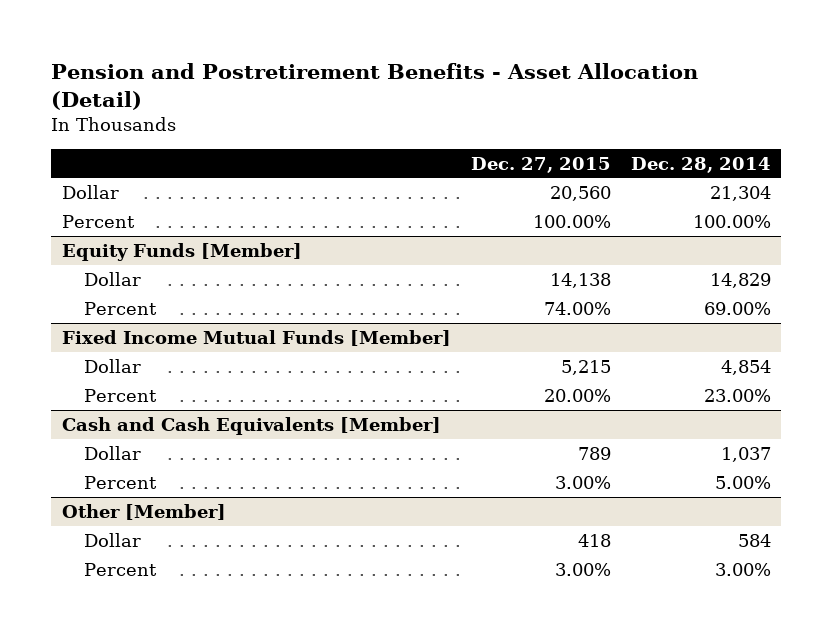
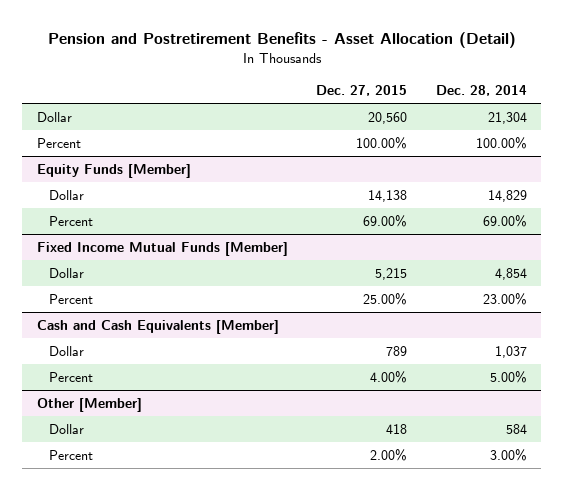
[543,301,611,315] 74.00% -> [363,215,408,228] 69.00%
[543,388,611,402] 20.00% -> [363,293,408,306] 25.00%
[554,475,611,489] 3.00% -> [370,371,408,384] 4.00%
[554,562,611,576] 3.00% -> [370,449,408,462] 2.00%

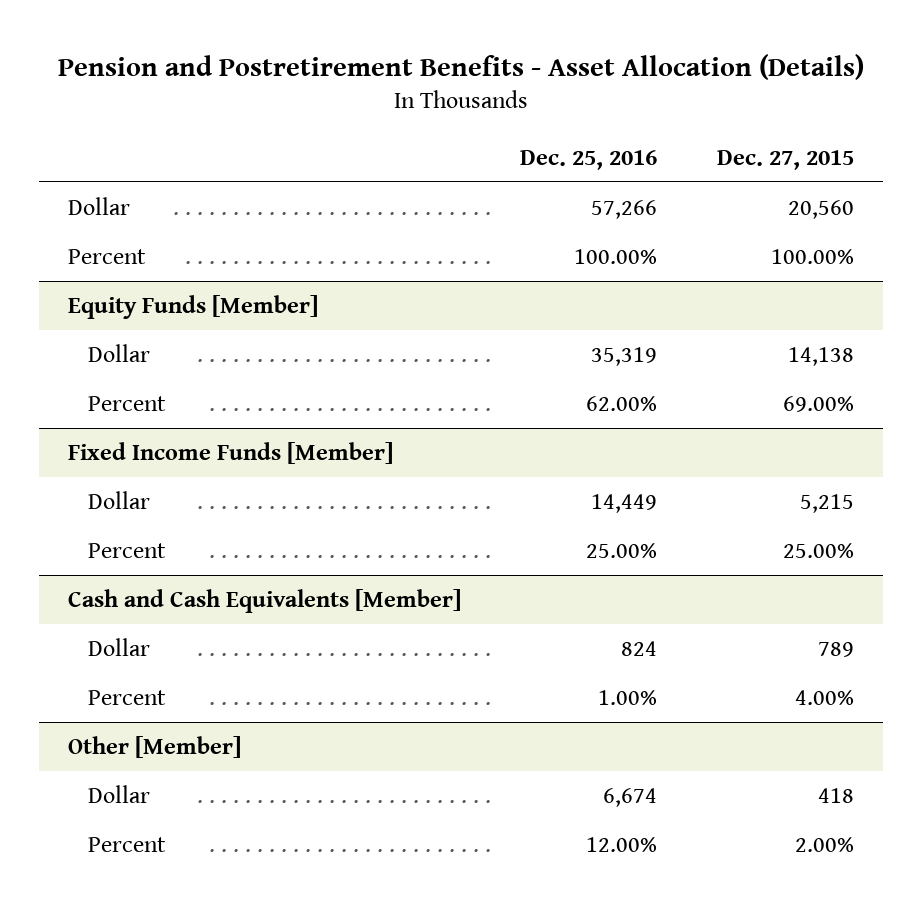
[47,32,516,49] Pension and Postretirement Benefits - Asset Allocation (Detail) -> [57,53,864,80] Pension and Postretirement Benefits - Asset Allocation (Details)
[435,85,527,97] Dec. 28, 2014 -> none
none -> [520,149,658,170] Dec. 25, 2016
[36,242,288,257] Fixed Income Mutual Funds [Member] -> [68,442,394,465] Fixed Income Funds [Member]

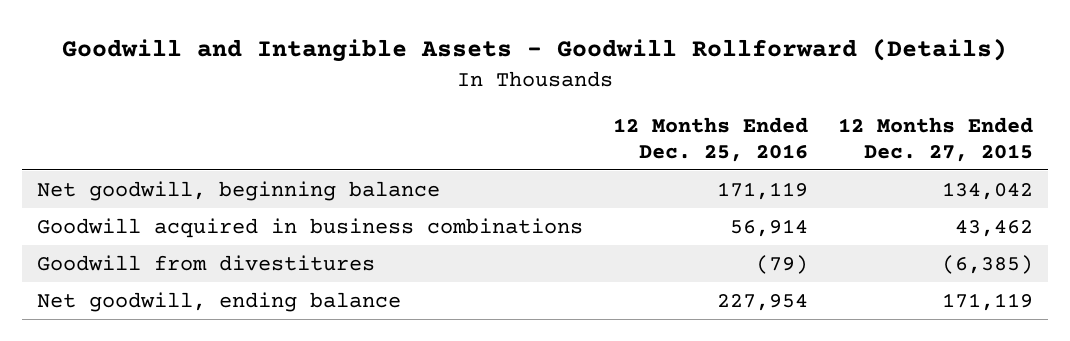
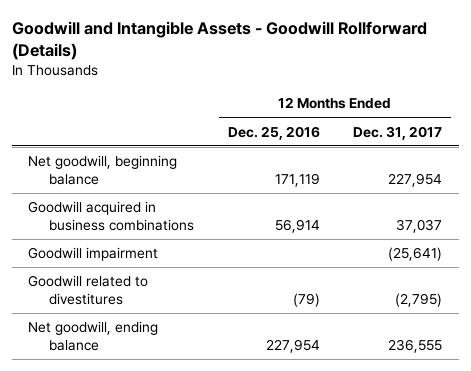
[838,117,1034,162] 12 Months Ended Dec. 27, 2015 -> none
none -> [353,125,443,140] Dec. 31, 2017
none -> [28,247,159,262] Goodwill impairment
[36,254,375,271] Goodwill from divestitures -> [28,275,149,305] Goodwill related to divestitures

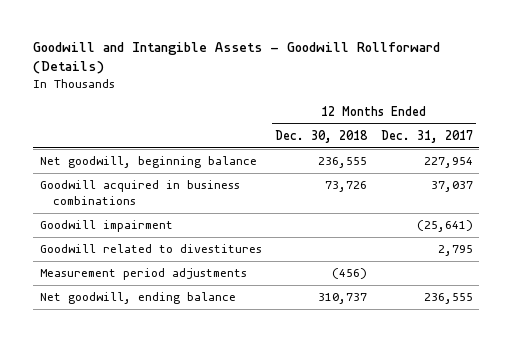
[227,125,320,140] Dec. 25, 2016 -> none
none -> [275,130,369,144] Dec. 30, 2018
[395,292,443,307] (2,795) -> [437,245,473,257] 2,795
none -> [39,268,247,281] Measurement period adjustments

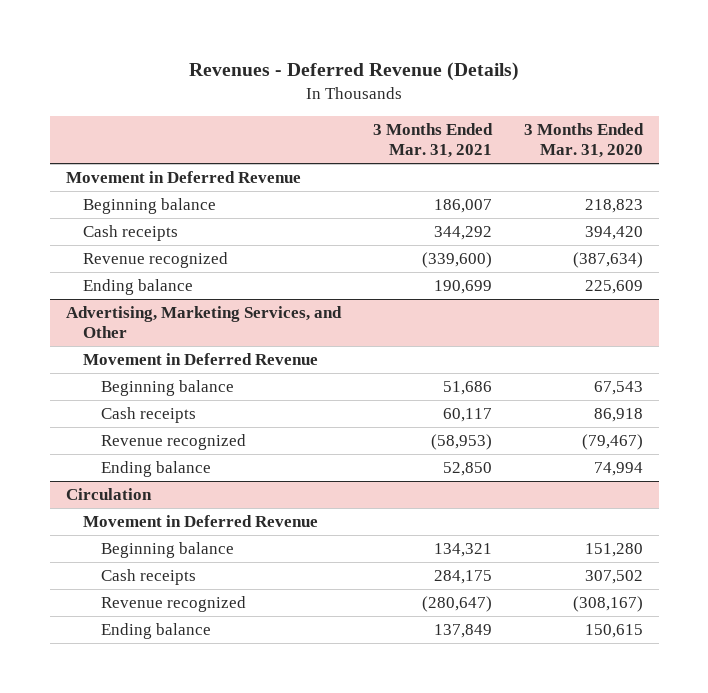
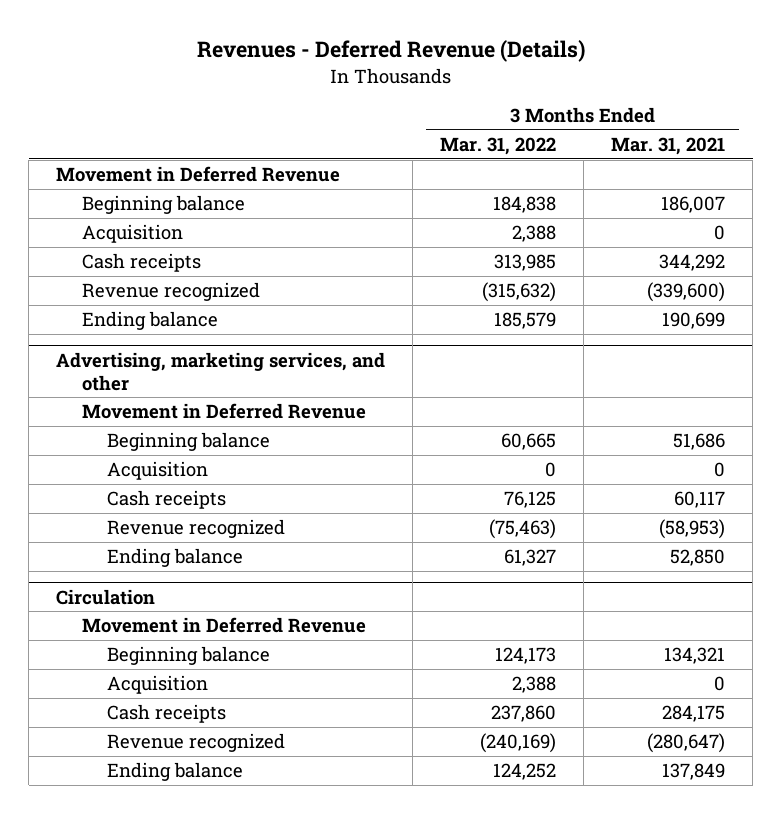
[523,122,644,159] 3 Months Ended Mar. 31, 2020 -> none
none -> [440,137,557,156] Mar. 31, 2022
none -> [81,224,183,244] Acquisition
[65,306,342,339] Advertising, Marketing Services, and Other -> [56,351,386,391] Advertising, marketing services, and other
none -> [107,461,209,481] Acquisition
none -> [107,675,209,695] Acquisition

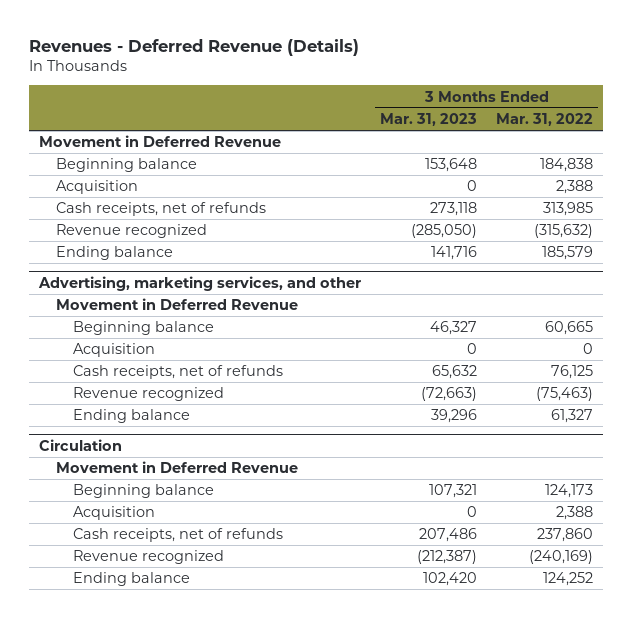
[611,137,726,156] Mar. 31, 2021 -> none
none -> [380,113,478,127] Mar. 31, 2023
[81,253,201,273] Cash receipts -> [56,202,267,217] Cash receipts, net of refunds
[107,490,227,510] Cash receipts -> [73,365,284,380] Cash receipts, net of refunds
[107,704,227,724] Cash receipts -> [73,528,284,543] Cash receipts, net of refunds

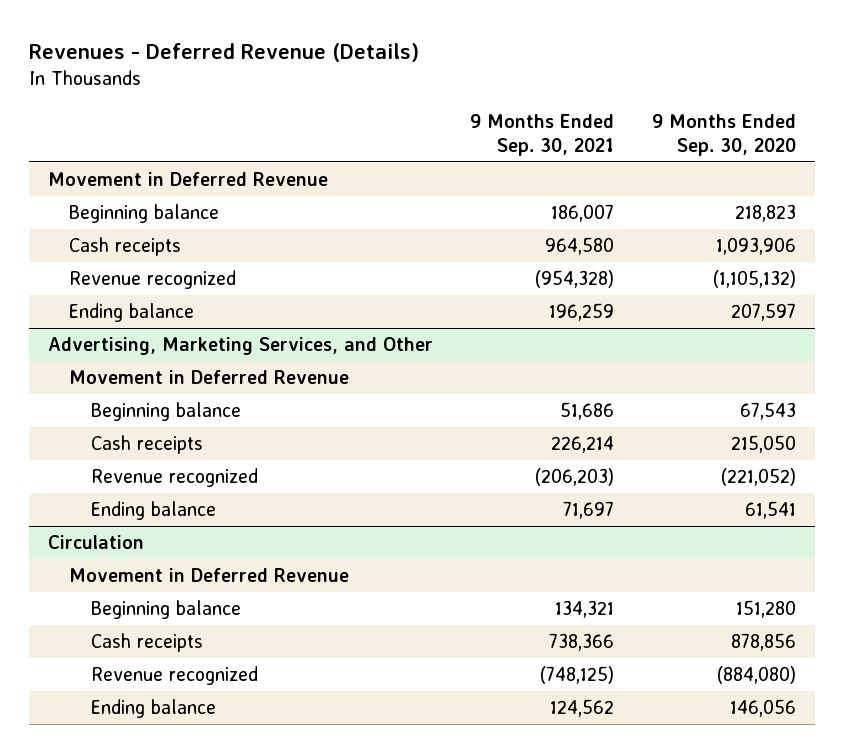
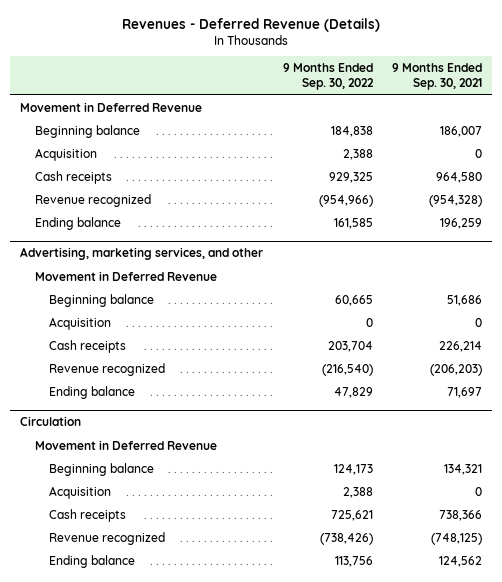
[651,113,796,156] 9 Months Ended Sep. 30, 2020 -> none
none -> [282,63,374,91] 9 Months Ended Sep. 30, 2022
none -> [34,147,97,161] Acquisition
[47,337,433,356] Advertising, Marketing Services, and Other -> [20,247,264,261] Advertising, marketing services, and other
none -> [49,316,112,330] Acquisition
none -> [49,485,112,499] Acquisition

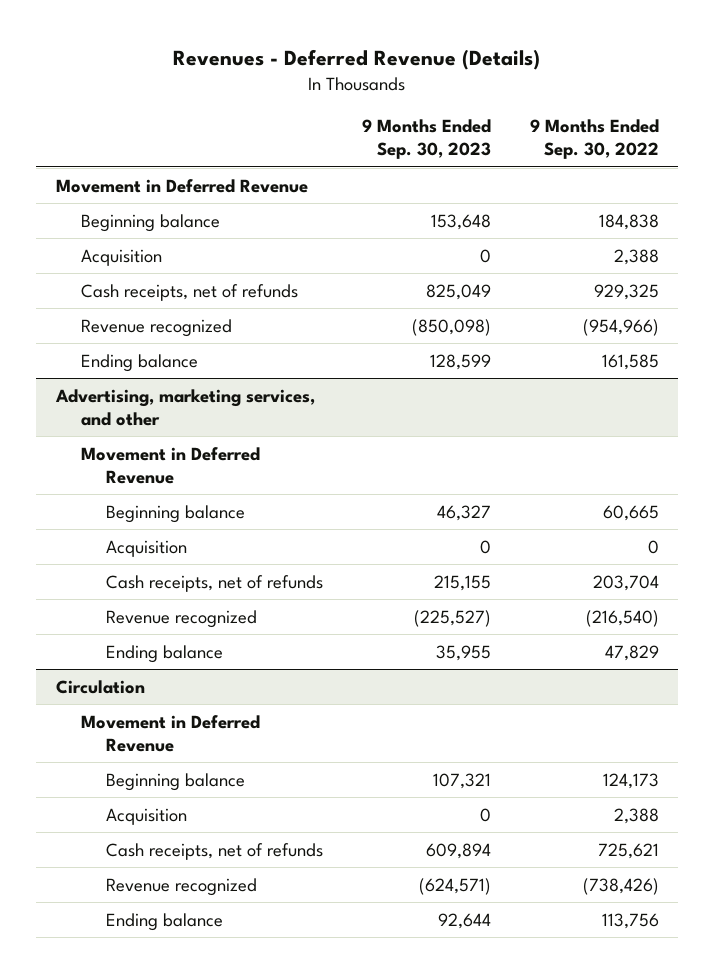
[392,63,483,91] 9 Months Ended Sep. 30, 2021 -> none
none -> [361,119,491,160] 9 Months Ended Sep. 30, 2023
[34,170,112,184] Cash receipts -> [80,283,298,301] Cash receipts, net of refunds
[49,339,127,353] Cash receipts -> [106,574,324,592] Cash receipts, net of refunds
[49,508,127,522] Cash receipts -> [106,842,324,860] Cash receipts, net of refunds

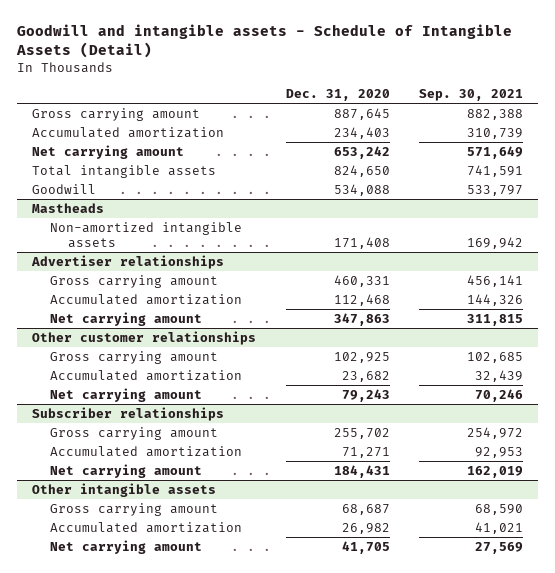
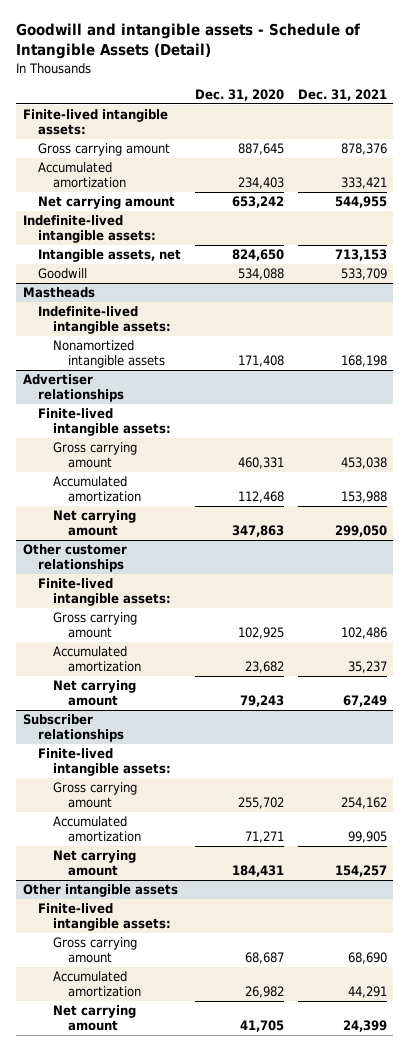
[419,89,524,102] Sep. 30, 2021 -> none
none -> [297,89,387,102] Dec. 31, 2021
none -> [22,108,168,136] Finite-lived intangible assets:
none -> [22,214,156,244] Indefinite-lived intangible assets:
[32,164,217,178] Total intangible assets -> [37,248,181,262] Intangible assets, net
none -> [37,305,171,335] Indefinite-lived intangible assets:
[50,221,243,248] Non-amortized intangible assets -> [52,339,165,369] Nonamortized intangible assets
none -> [37,407,171,437] Finite-lived intangible assets:
none -> [37,577,171,607] Finite-lived intangible assets:
none -> [37,747,171,777] Finite-lived intangible assets:
none -> [37,902,171,932] Finite-lived intangible assets:

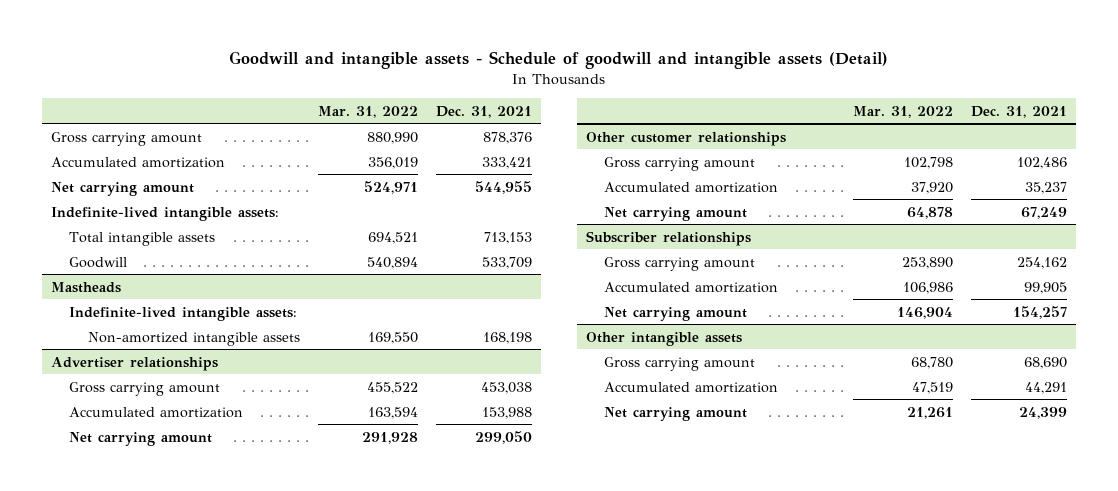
[15,23,360,60] Goodwill and intangible assets - Schedule of Intangible Assets (Detail) -> [229,51,889,70] Goodwill and intangible assets - Schedule of goodwill and intangible assets (Detail)
[194,89,284,102] Dec. 31, 2020 -> none
none -> [317,105,418,118] Mar. 31, 2022
[22,108,168,136] Finite-lived intangible assets: -> none
[37,248,181,262] Intangible assets, net -> [69,231,216,246] Total intangible assets
[52,339,165,369] Nonamortized intangible assets -> [87,331,300,346] Non-amortized intangible assets
[37,407,171,437] Finite-lived intangible assets: -> none
[37,577,171,607] Finite-lived intangible assets: -> none
[37,747,171,777] Finite-lived intangible assets: -> none
[37,902,171,932] Finite-lived intangible assets: -> none

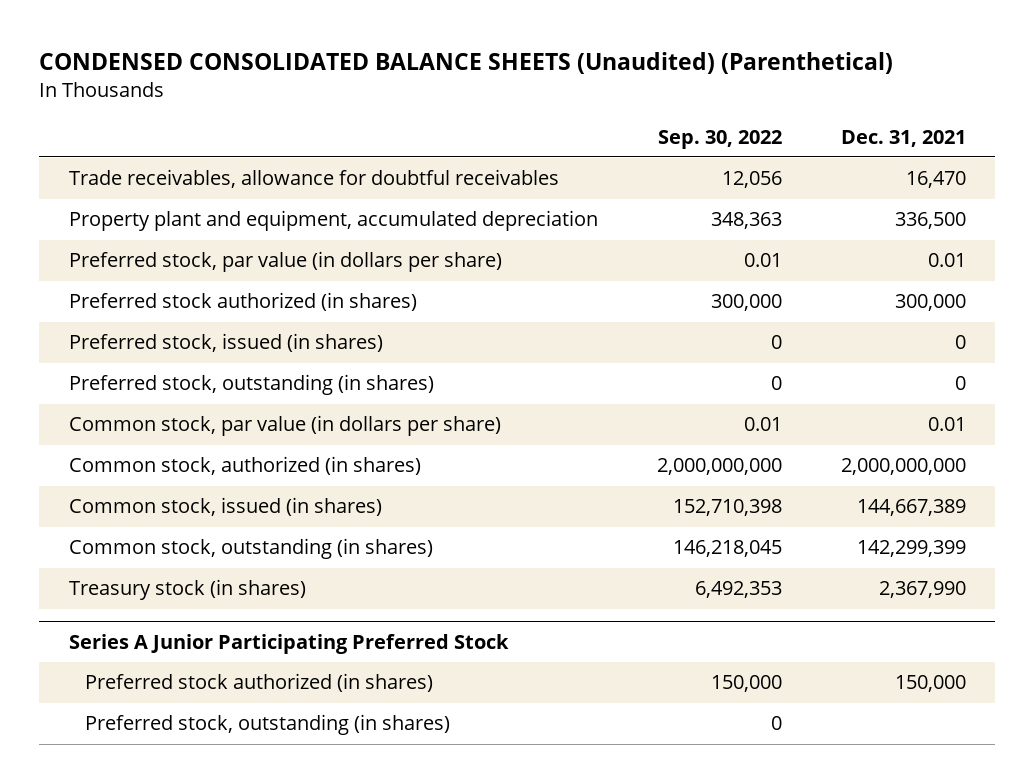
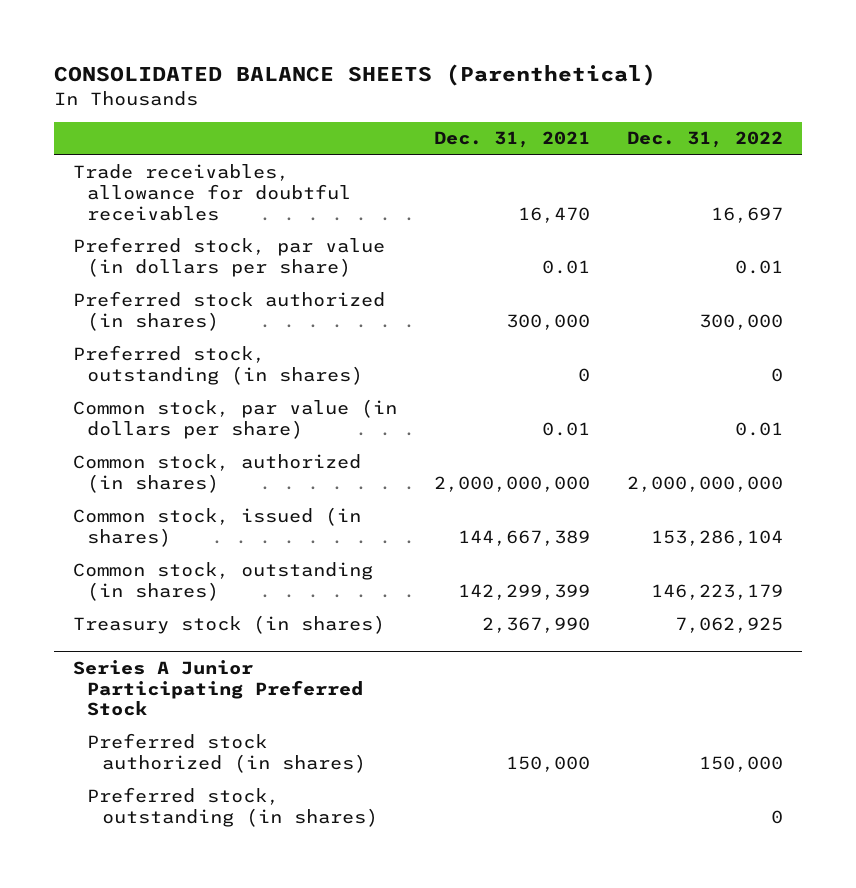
[39,51,894,74] CONDENSED CONSOLIDATED BALANCE SHEETS (Unaudited) (Parenthetical) -> [54,64,657,87] CONSOLIDATED BALANCE SHEETS (Parenthetical)
[657,129,782,149] Sep. 30, 2022 -> none
none -> [627,131,784,149] Dec. 31, 2022
[68,210,598,232] Property plant and equipment, accumulated depreciation -> none
[68,333,383,353] Preferred stock, issued (in shares) -> none

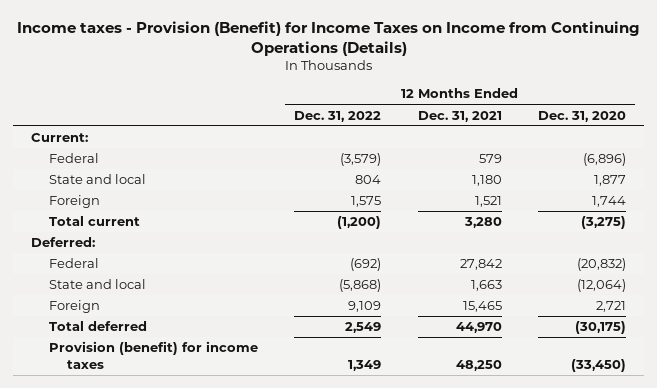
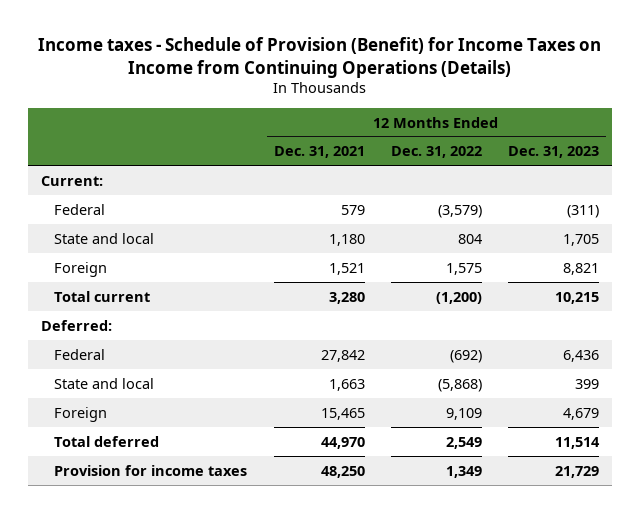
[16,20,640,56] Income taxes - Provision (Benefit) for Income Taxes on Income from Continuing Operations (Details) -> [38,36,602,78] Income taxes - Schedule of Provision (Benefit) for Income Taxes on Income from Continuing Operations (Details)
[538,110,627,122] Dec. 31, 2020 -> none
none -> [508,146,600,159] Dec. 31, 2023
[49,341,259,369] Provision (benefit) for income taxes -> [54,464,248,476] Provision for income taxes

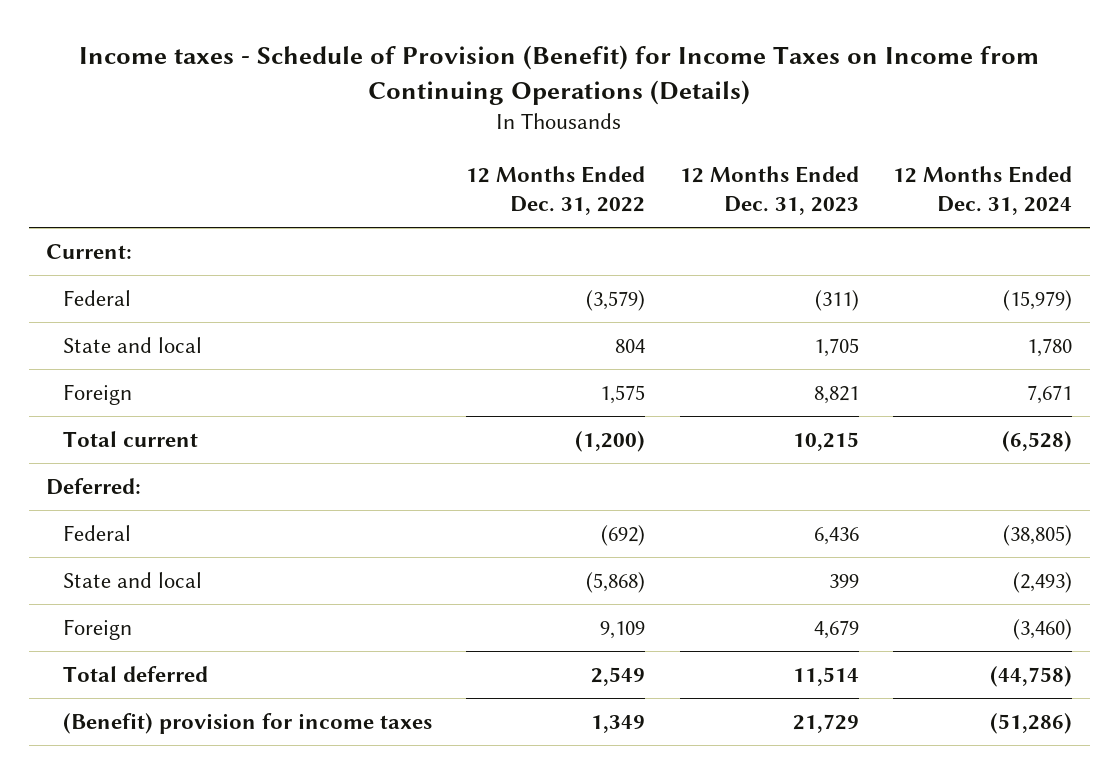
[273,146,365,159] Dec. 31, 2021 -> none
none -> [893,166,1073,216] 12 Months Ended Dec. 31, 2024
[54,464,248,476] Provision for income taxes -> [62,712,432,734] (Benefit) provision for income taxes

